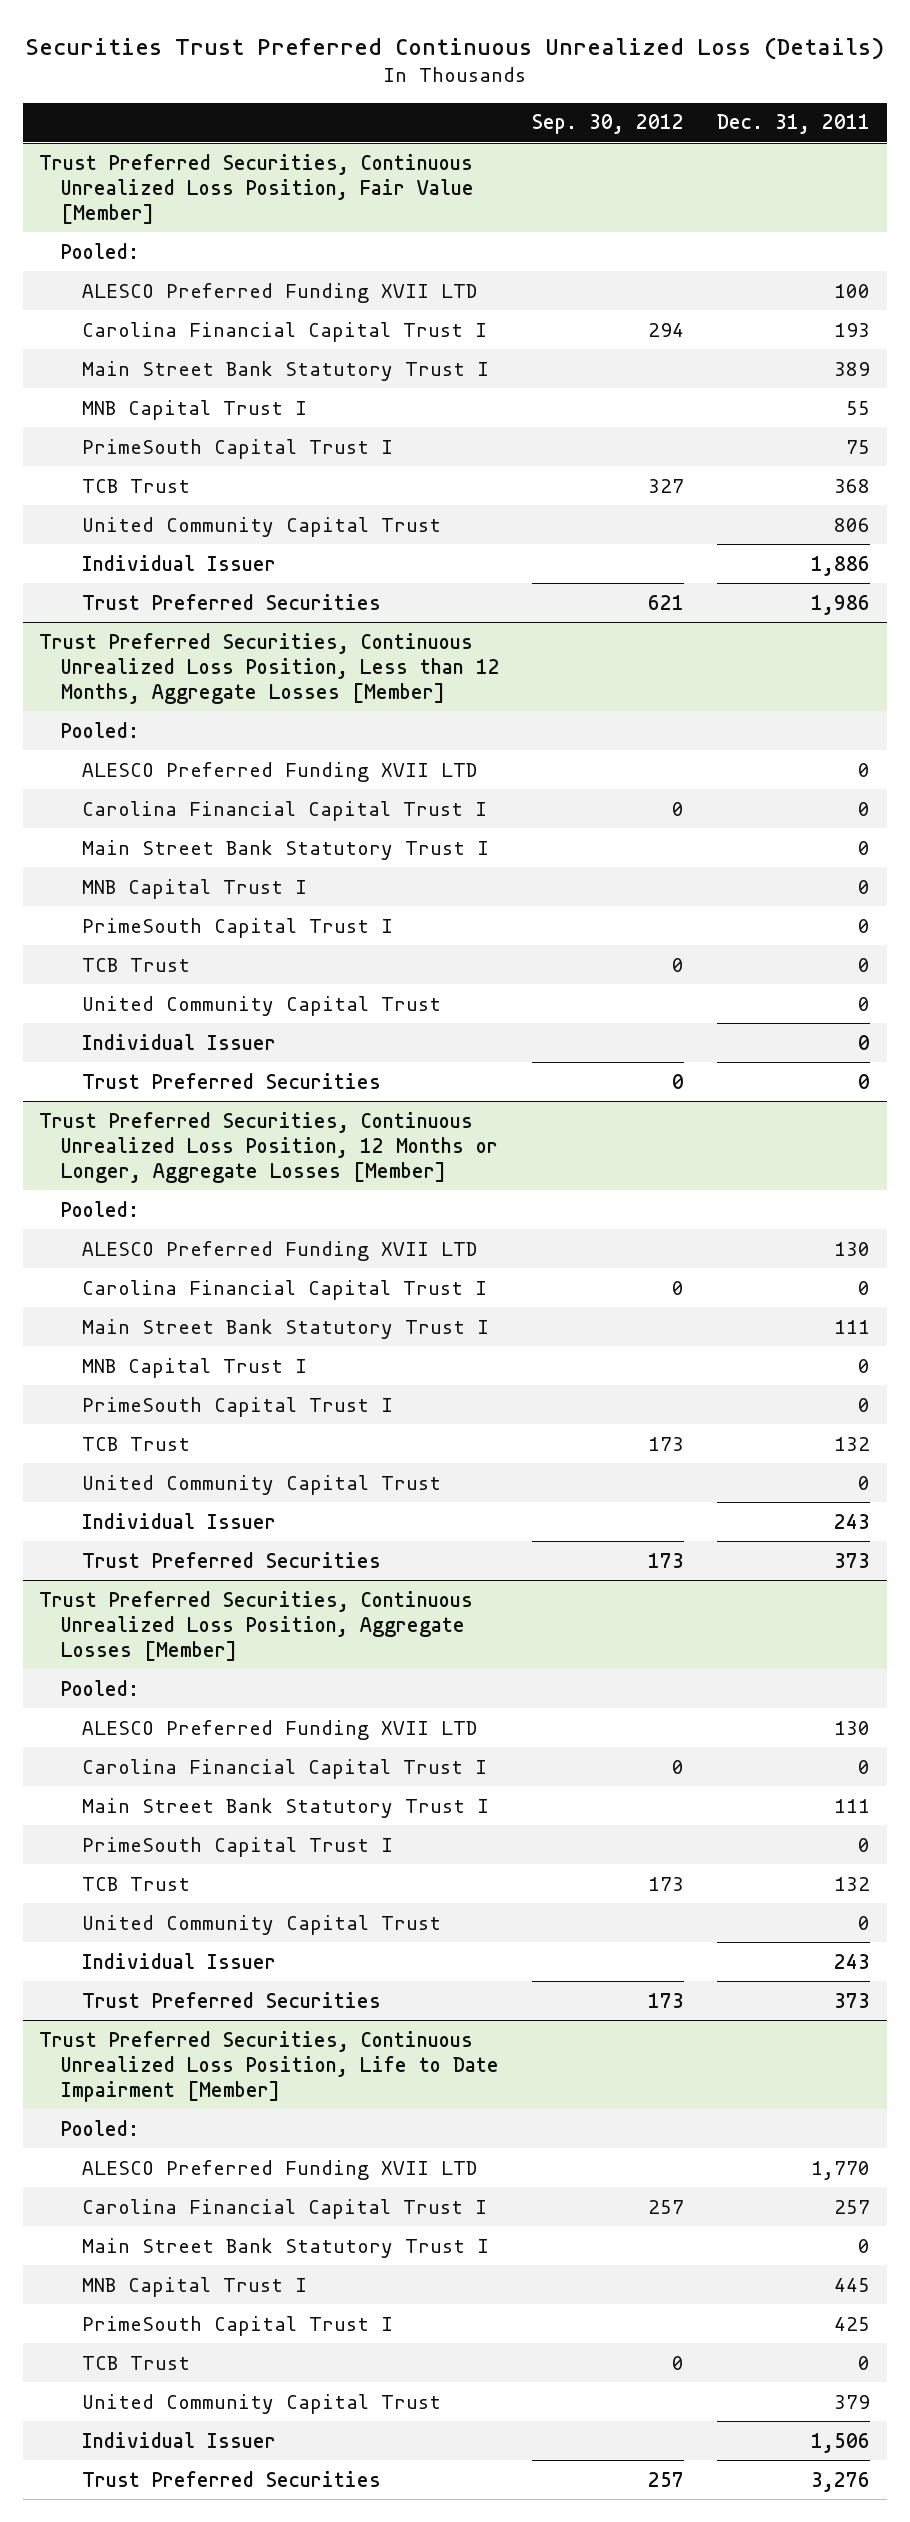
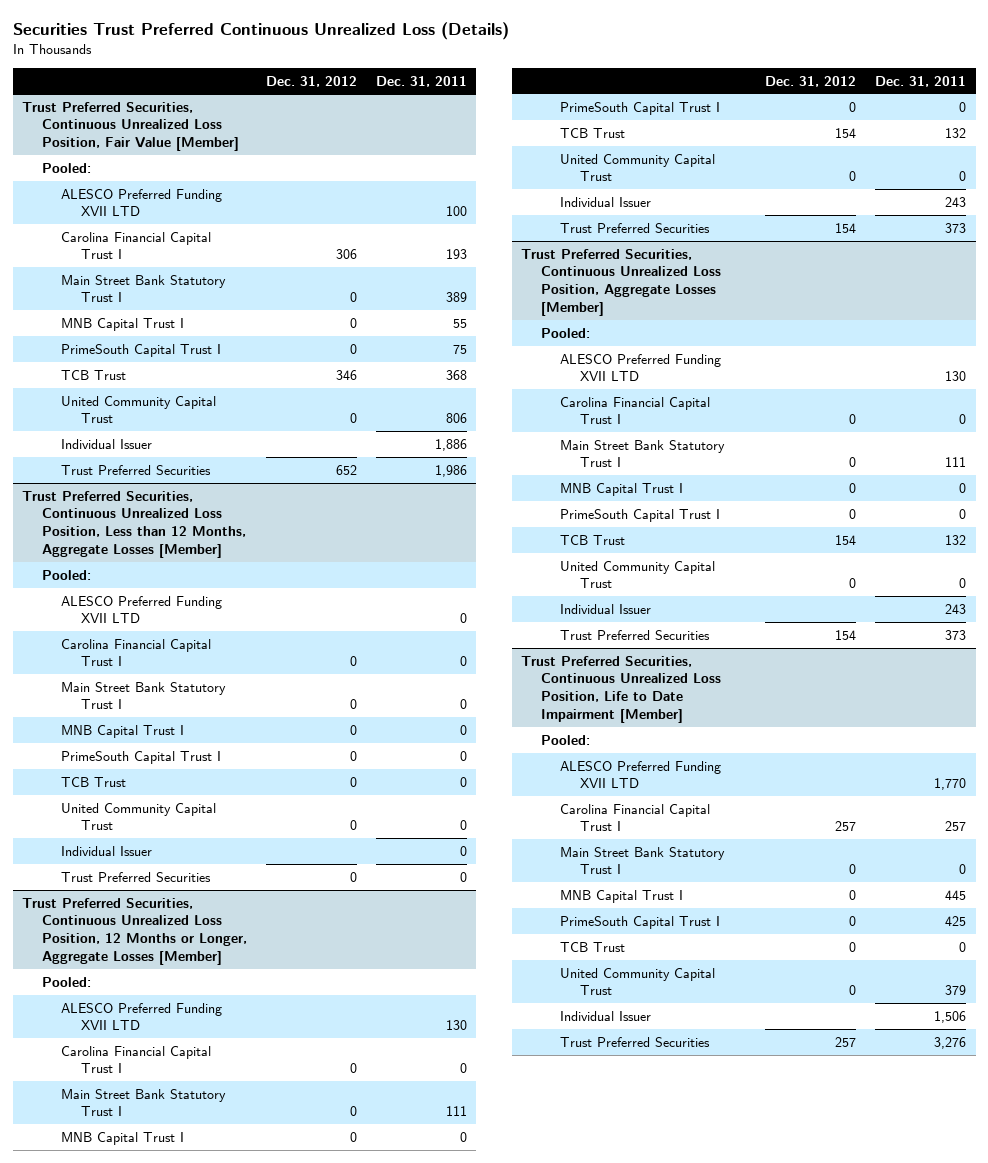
[532,114,685,135] Sep. 30, 2012 -> none
none -> [265,75,357,87] Dec. 31, 2012
none -> [560,482,684,496] MNB Capital Trust I

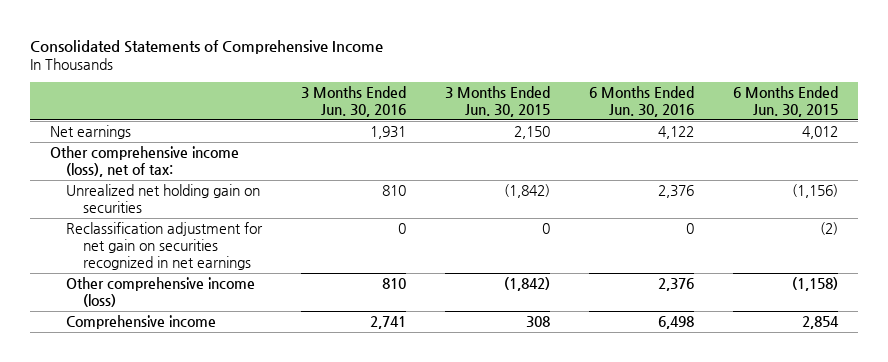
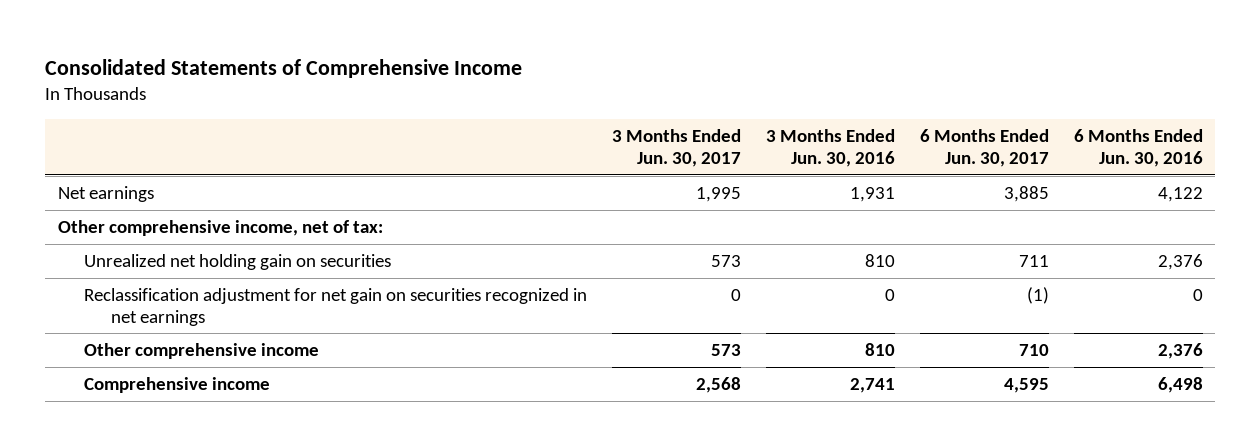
[445,85,551,118] 3 Months Ended Jun. 30, 2015 -> none
[733,85,839,118] 6 Months Ended Jun. 30, 2015 -> none
none -> [612,129,742,168] 3 Months Ended Jun. 30, 2017
none -> [920,129,1050,168] 6 Months Ended Jun. 30, 2017
[49,145,239,178] Other comprehensive income (loss), net of tax: -> [57,219,383,236] Other comprehensive income, net of tax:
[66,276,256,308] Other comprehensive income (loss) -> [84,342,320,359] Other comprehensive income

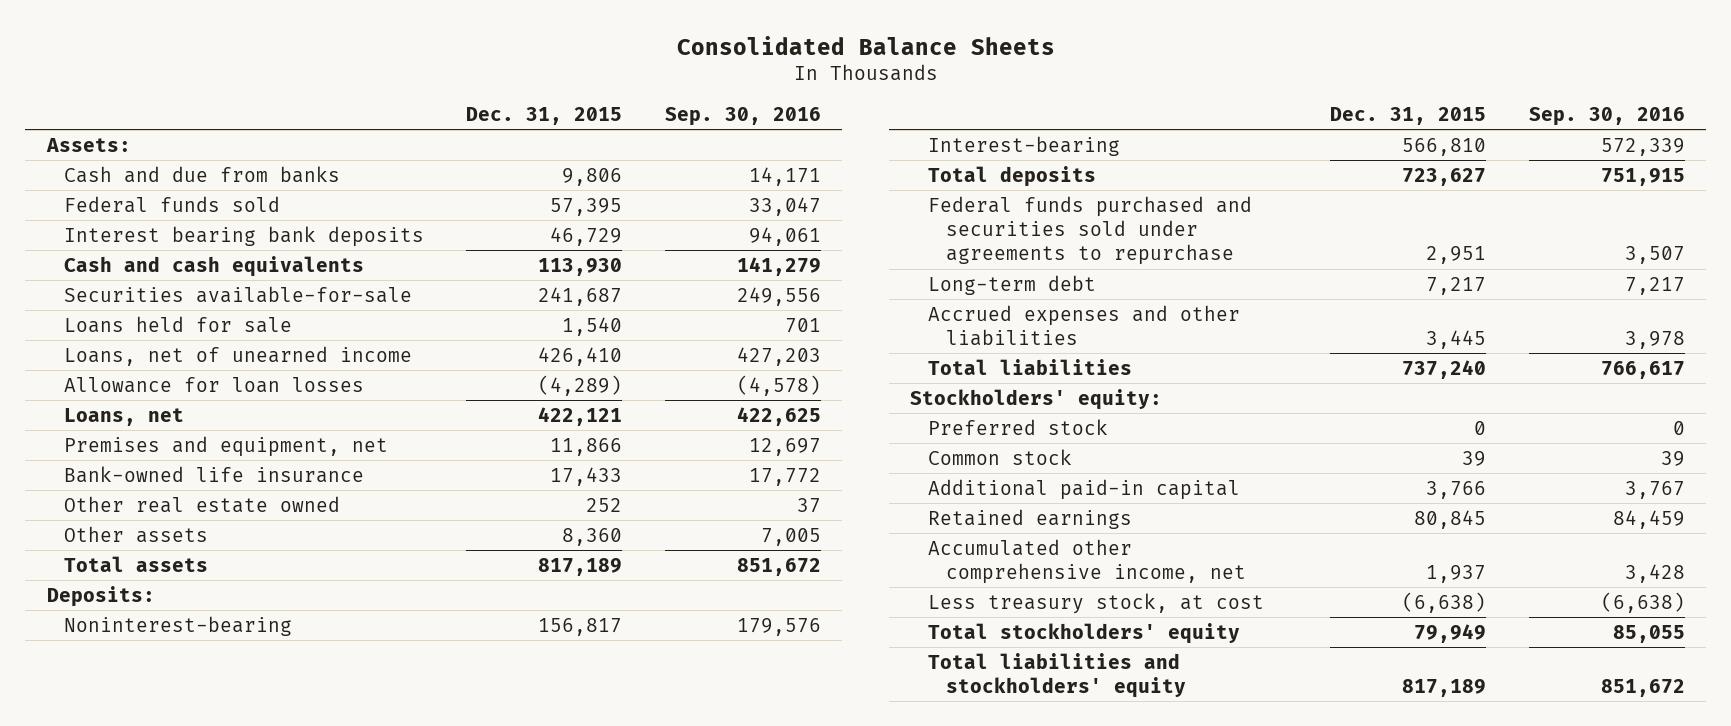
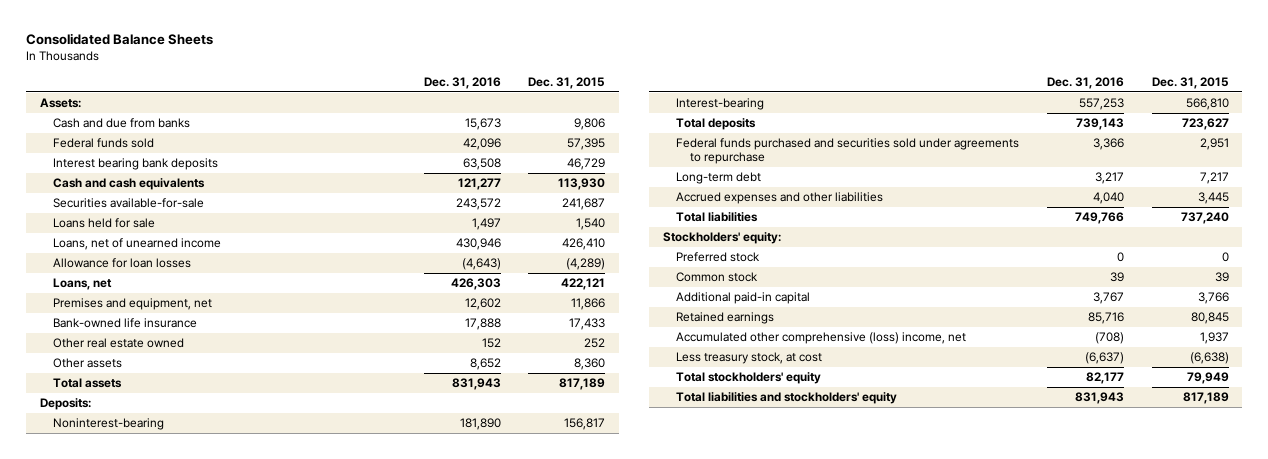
[664,107,821,127] Sep. 30, 2016 -> none
none -> [423,76,501,89] Dec. 31, 2016
[927,538,1246,585] Accumulated other comprehensive income, net -> [676,332,967,345] Accumulated other comprehensive (loss) income, net

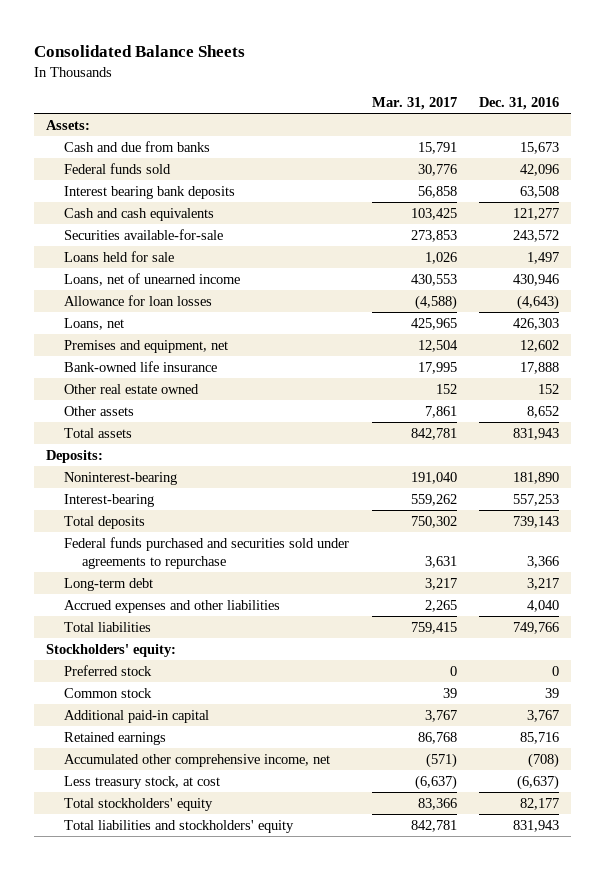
[528,76,606,89] Dec. 31, 2015 -> none
none -> [371,97,457,111] Mar. 31, 2017
[676,332,967,345] Accumulated other comprehensive (loss) income, net -> [64,753,331,767] Accumulated other comprehensive income, net

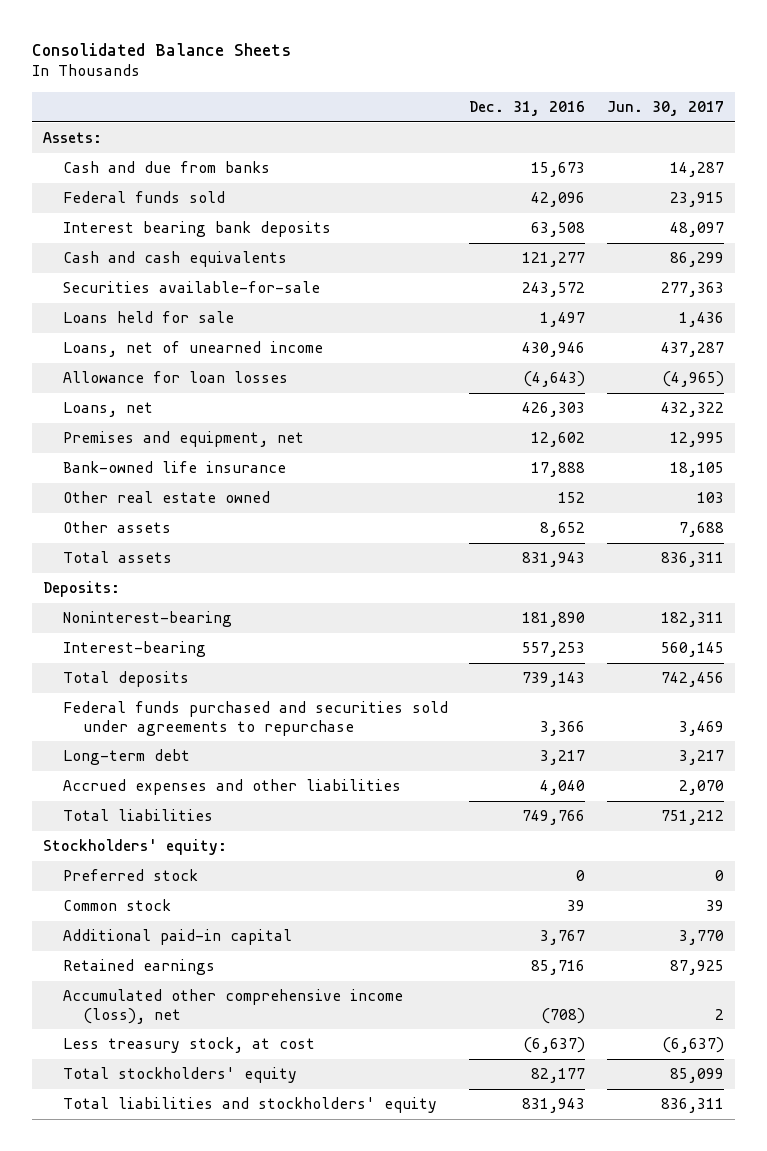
[371,97,457,111] Mar. 31, 2017 -> none
none -> [607,100,725,116] Jun. 30, 2017
[64,753,331,767] Accumulated other comprehensive income, net -> [62,989,403,1024] Accumulated other comprehensive income (loss), net

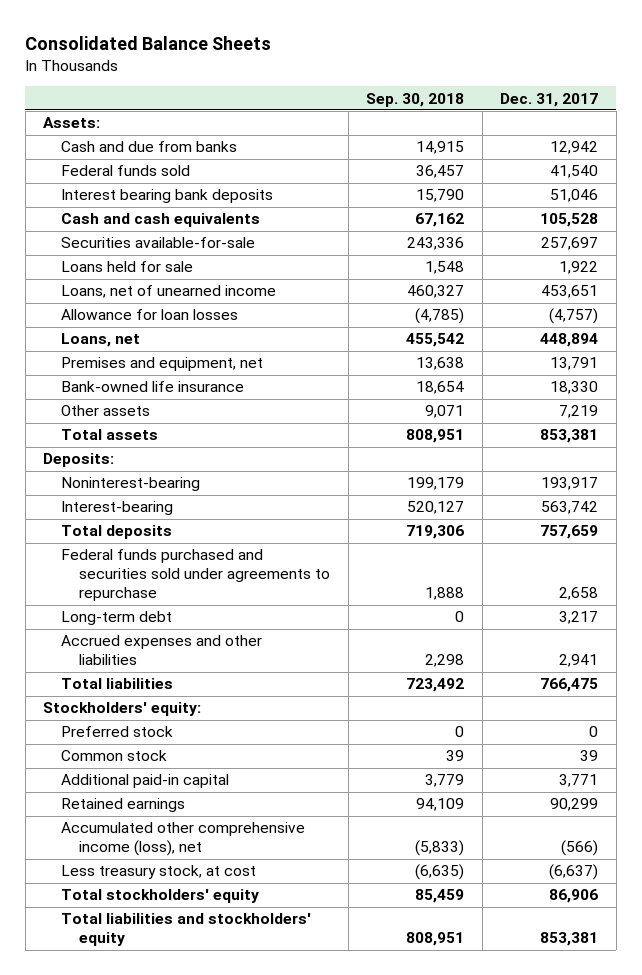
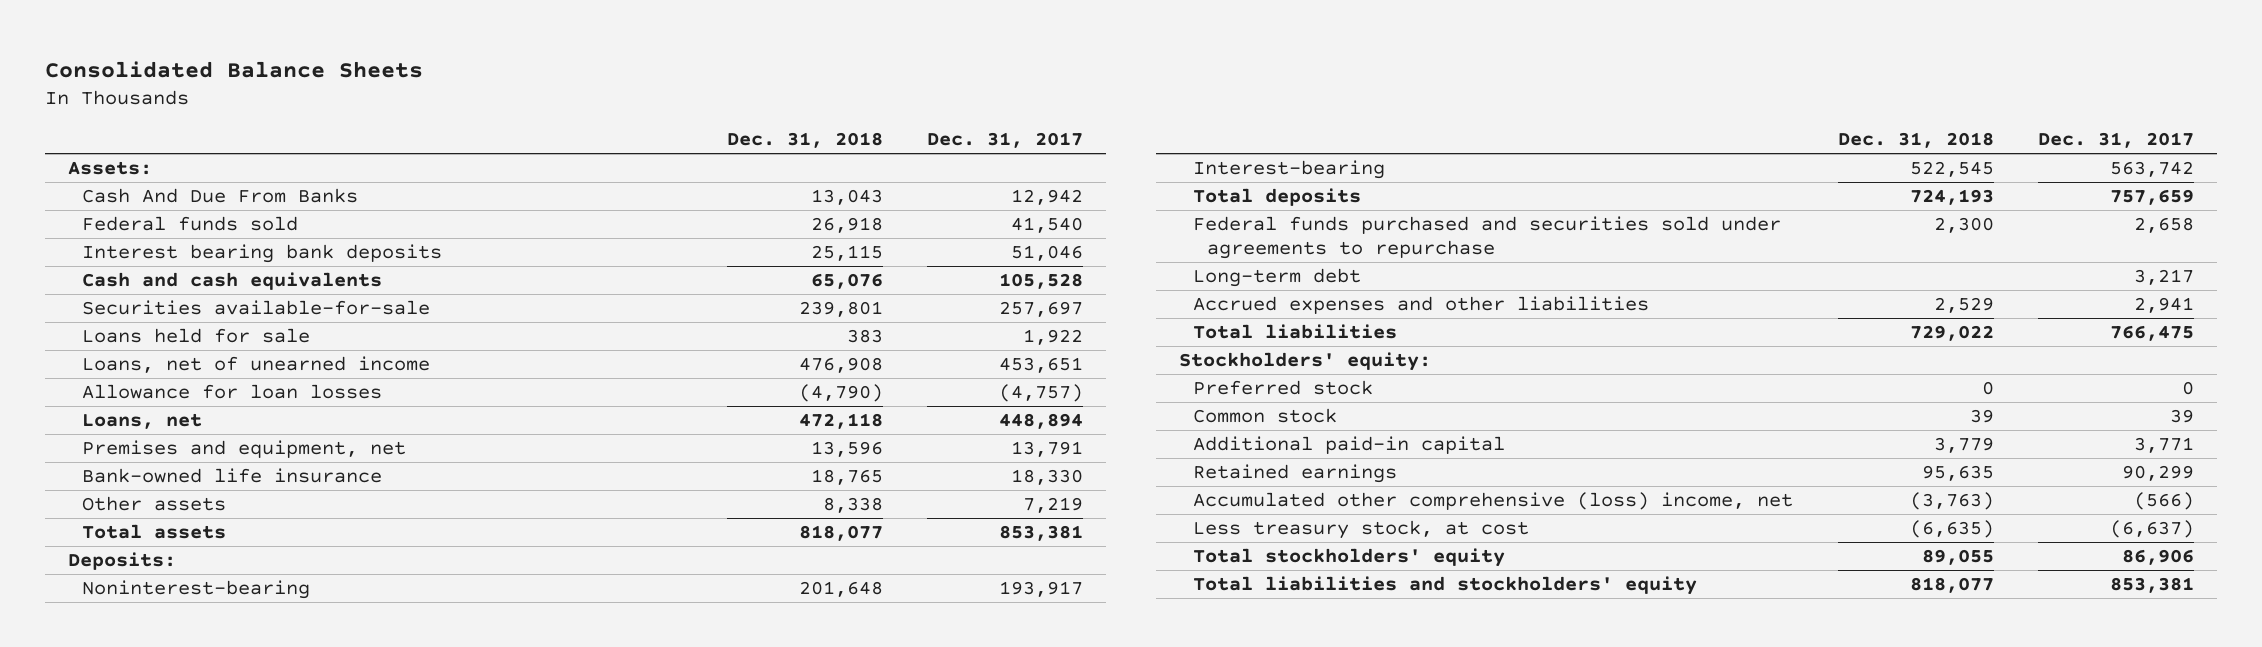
[366,92,465,107] Sep. 30, 2018 -> none
none -> [726,131,883,148] Dec. 31, 2018
[61,141,238,153] Cash and due from banks -> [81,188,358,204] Cash And Due From Banks
[61,822,306,857] Accumulated other comprehensive income (loss), net -> [1193,492,1794,511] Accumulated other comprehensive (loss) income, net

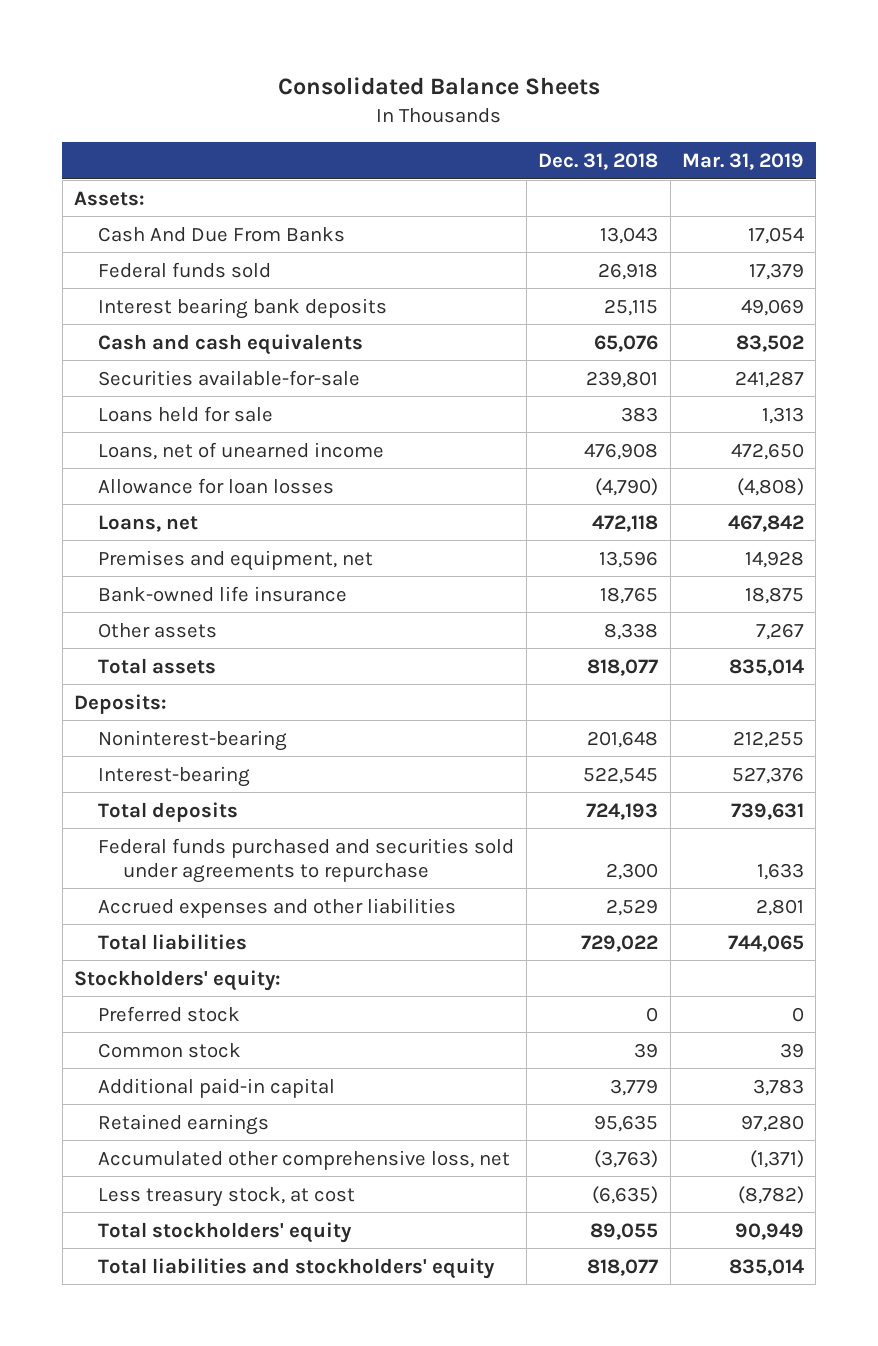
[927,131,1084,148] Dec. 31, 2017 -> none
none -> [681,152,804,170] Mar. 31, 2019
[1193,268,1362,288] Long-term debt -> none
[1193,492,1794,511] Accumulated other comprehensive (loss) income, net -> [98,1149,511,1170] Accumulated other comprehensive loss, net

